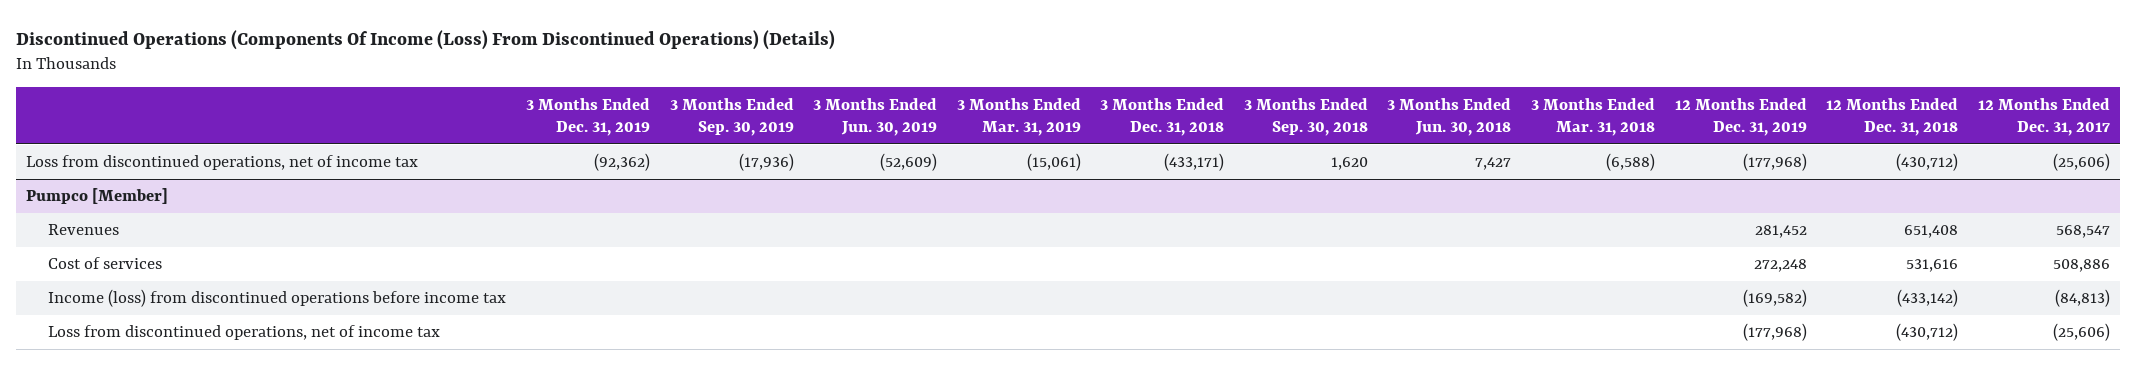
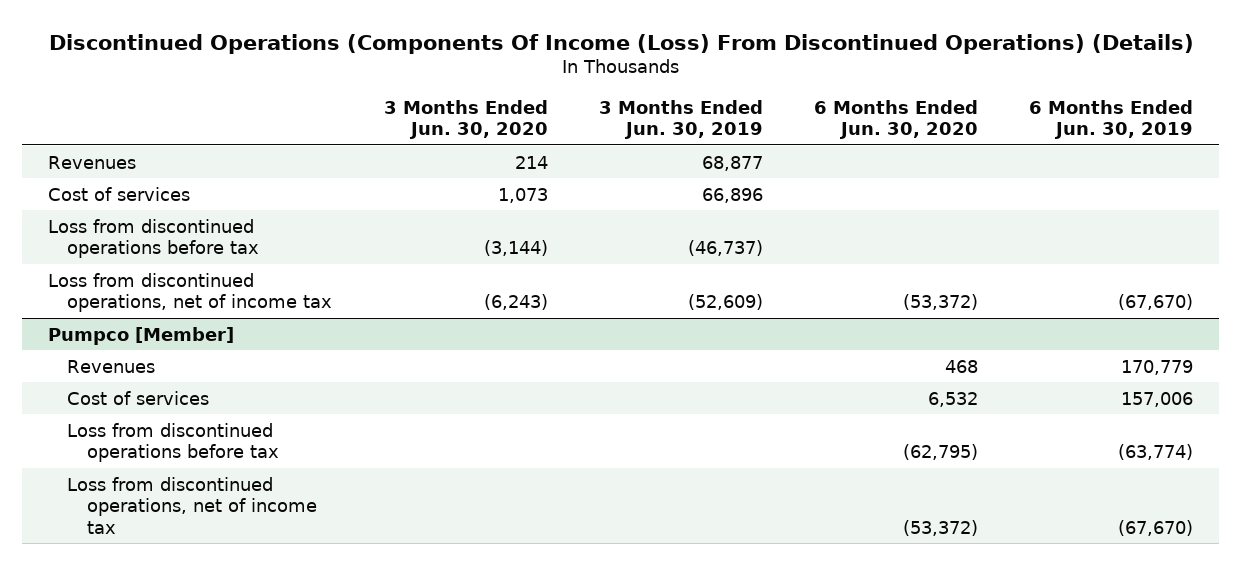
[526,97,651,136] 3 Months Ended Dec. 31, 2019 -> none
[669,97,794,136] 3 Months Ended Sep. 30, 2019 -> none
[956,97,1081,136] 3 Months Ended Mar. 31, 2019 -> none
[1100,97,1225,136] 3 Months Ended Dec. 31, 2018 -> none
[1243,97,1368,136] 3 Months Ended Sep. 30, 2018 -> none
[1387,97,1512,136] 3 Months Ended Jun. 30, 2018 -> none
[1531,97,1656,136] 3 Months Ended Mar. 31, 2018 -> none
[1674,97,1807,136] 12 Months Ended Dec. 31, 2019 -> none
[1826,97,1959,136] 12 Months Ended Dec. 31, 2018 -> none
[1977,97,2110,136] 12 Months Ended Dec. 31, 2017 -> none
none -> [383,99,548,140] 3 Months Ended Jun. 30, 2020
none -> [814,99,979,140] 6 Months Ended Jun. 30, 2020
none -> [1029,99,1194,140] 6 Months Ended Jun. 30, 2019
none -> [47,155,136,169] Revenues
none -> [47,186,190,201] Cost of services
none -> [47,218,260,259] Loss from discontinued operations before tax
[48,289,507,308] Income (loss) from discontinued operations before income tax -> [67,422,280,463] Loss from discontinued operations before tax

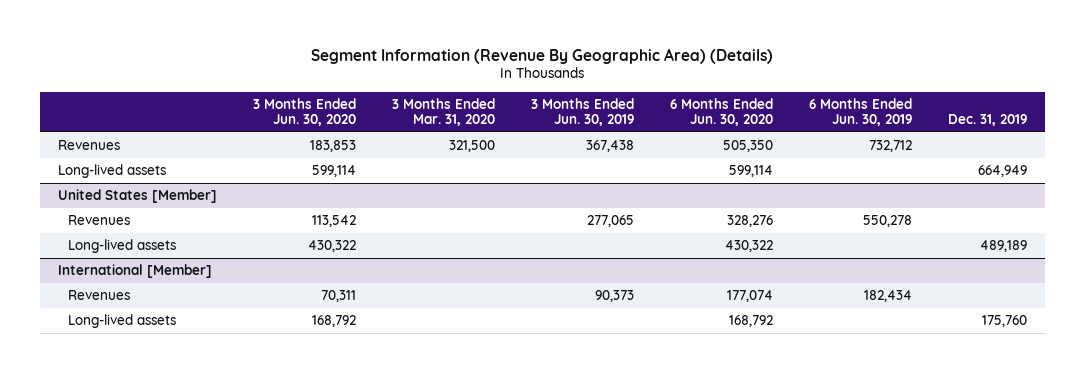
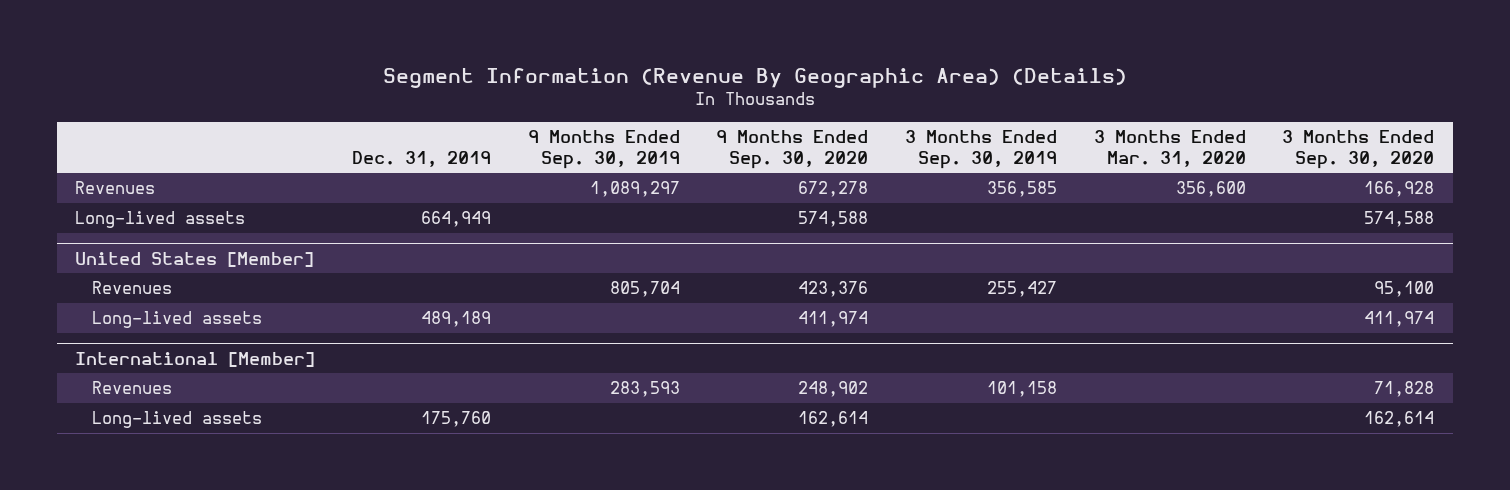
[252,97,356,127] 3 Months Ended Jun. 30, 2020 -> none
[530,97,634,127] 3 Months Ended Jun. 30, 2019 -> none
[669,97,773,127] 6 Months Ended Jun. 30, 2020 -> none
[808,97,912,127] 6 Months Ended Jun. 30, 2019 -> none
none -> [527,130,680,169] 9 Months Ended Sep. 30, 2019
none -> [716,130,869,169] 9 Months Ended Sep. 30, 2020
none -> [905,130,1058,169] 3 Months Ended Sep. 30, 2019
none -> [1282,130,1435,169] 3 Months Ended Sep. 30, 2020
[448,139,495,152] 321,500 -> [1175,181,1246,198] 356,600

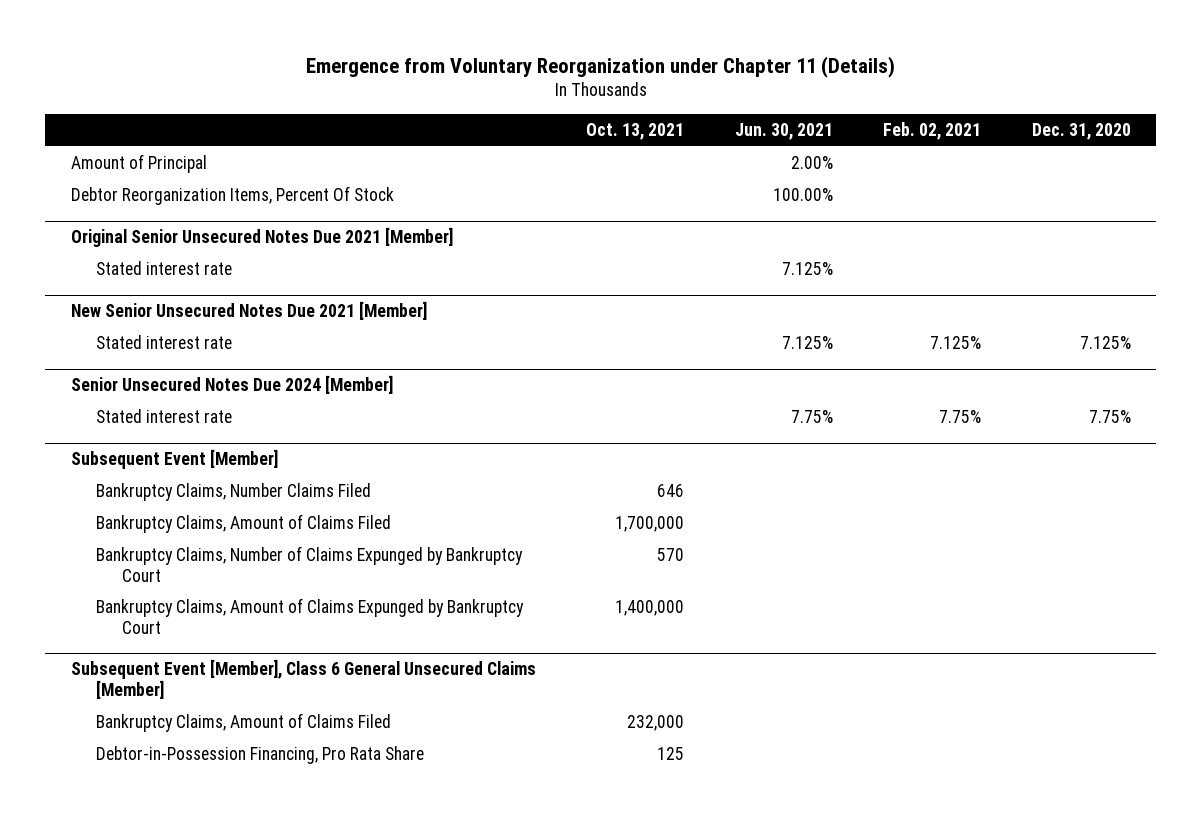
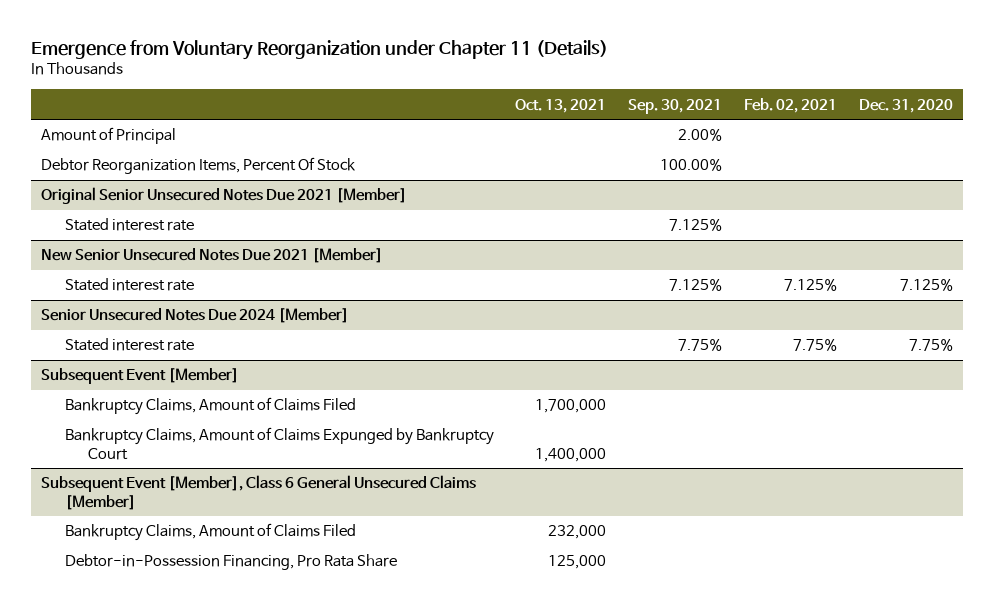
[734,123,833,141] Jun. 30, 2021 -> none
none -> [628,98,723,114] Sep. 30, 2021
[96,483,372,502] Bankruptcy Claims, Number Claims Filed -> none
[96,546,524,582] Bankruptcy Claims, Number of Claims Expunged by Bankruptcy Court -> none
[657,747,685,761] 125 -> [548,555,607,570] 125,000

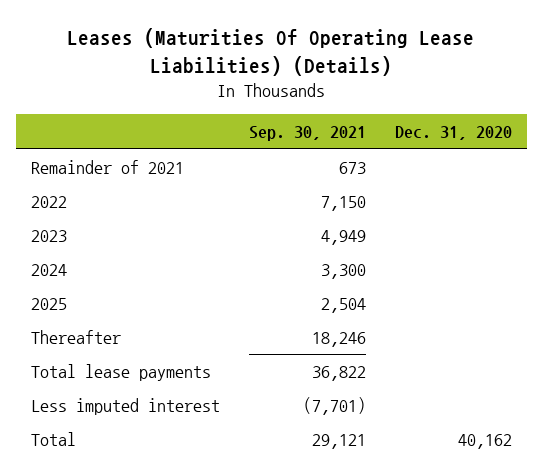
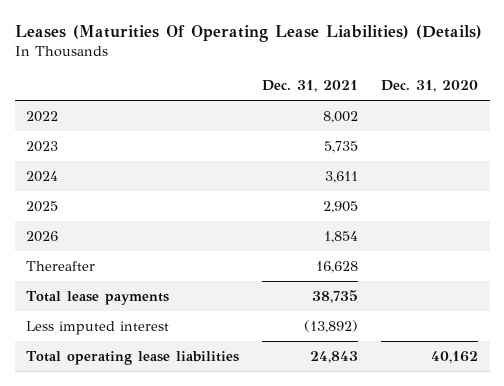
[248,126,366,142] Sep. 30, 2021 -> none
none -> [262,80,359,93] Dec. 31, 2021
[30,159,184,174] Remainder of 2021 -> none
none -> [26,230,59,242] 2026
[30,431,76,446] Total -> [26,350,240,365] Total operating lease liabilities

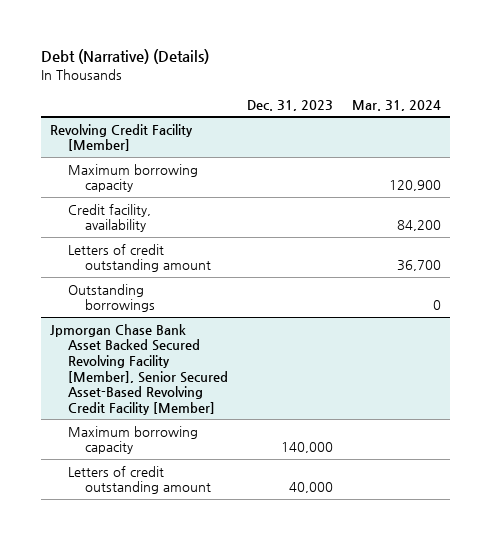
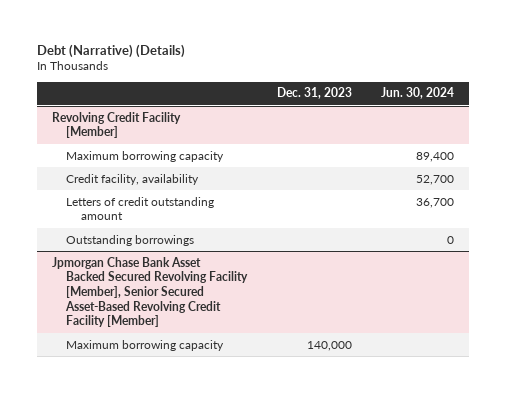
[351,99,441,111] Mar. 31, 2024 -> none
none -> [381,87,455,100] Jun. 30, 2024
[67,465,211,495] Letters of credit outstanding amount -> none

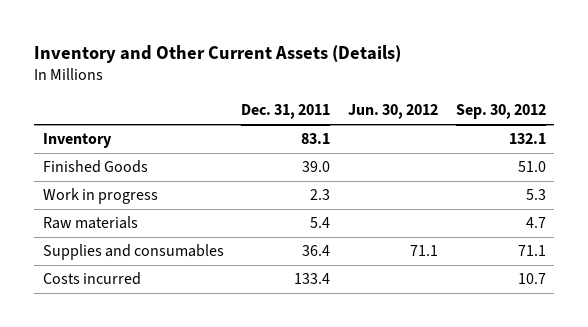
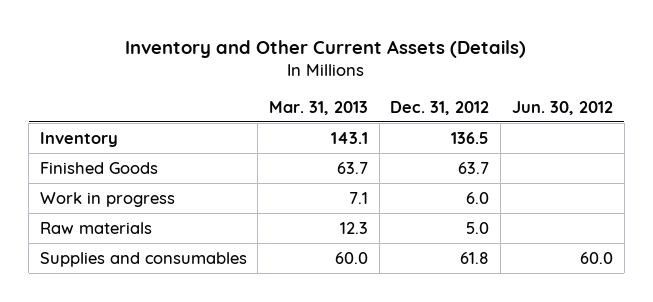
[241,104,331,120] Dec. 31, 2011 -> none
[455,104,546,120] Sep. 30, 2012 -> none
none -> [269,100,369,115] Mar. 31, 2013
none -> [390,100,490,115] Dec. 31, 2012
[42,272,141,286] Costs incurred -> none
[410,245,439,257] 71.1 -> [579,251,613,264] 60.0

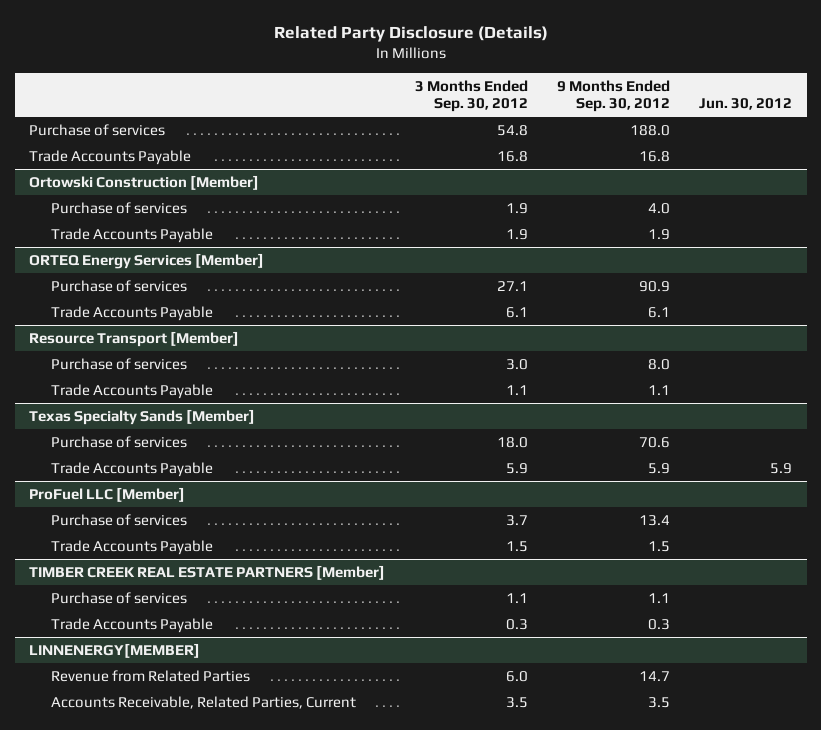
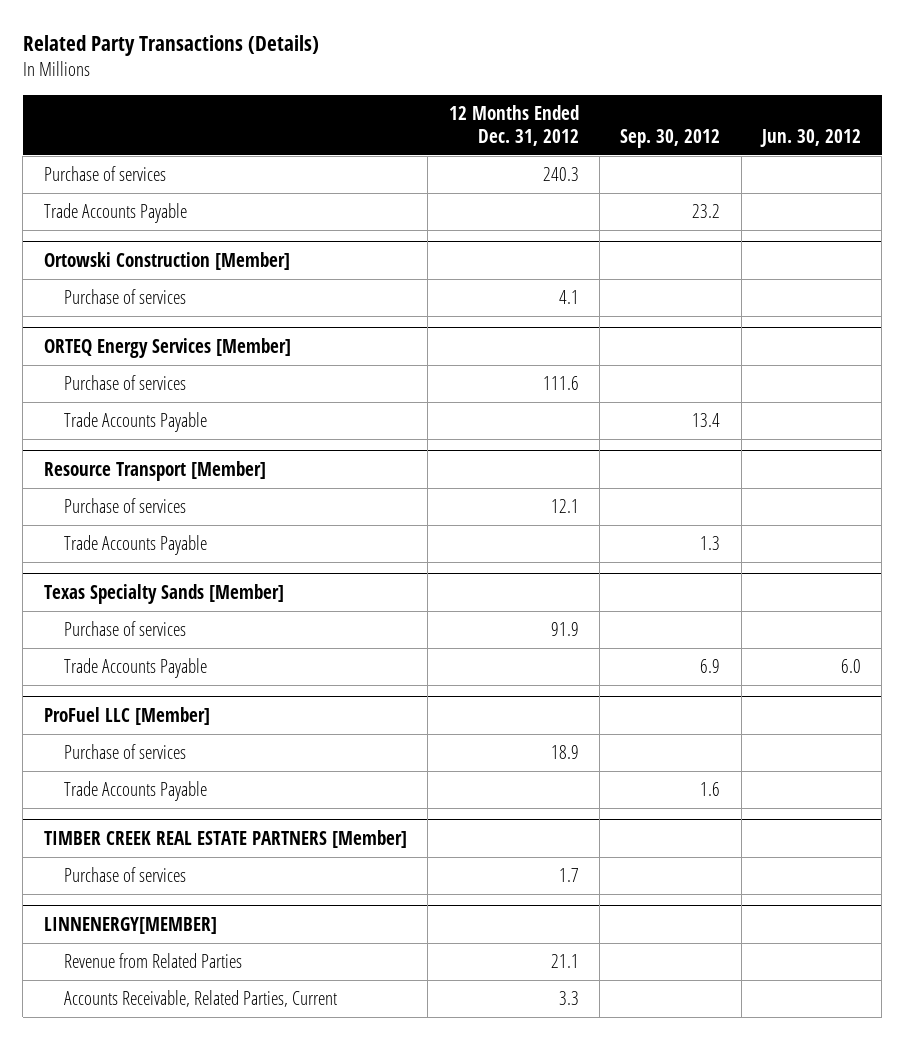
[273,25,548,42] Related Party Disclosure (Details) -> [22,35,319,57] Related Party Transactions (Details)
[414,79,528,113] 3 Months Ended Sep. 30, 2012 -> none
[556,79,670,113] 9 Months Ended Sep. 30, 2012 -> none
none -> [448,104,579,146] 12 Months Ended Dec. 31, 2012
none -> [620,128,721,148] Sep. 30, 2012
[51,227,214,243] Trade Accounts Payable -> none
[770,462,793,474] 5.9 -> [840,659,861,674] 6.0
[51,617,214,633] Trade Accounts Payable -> none

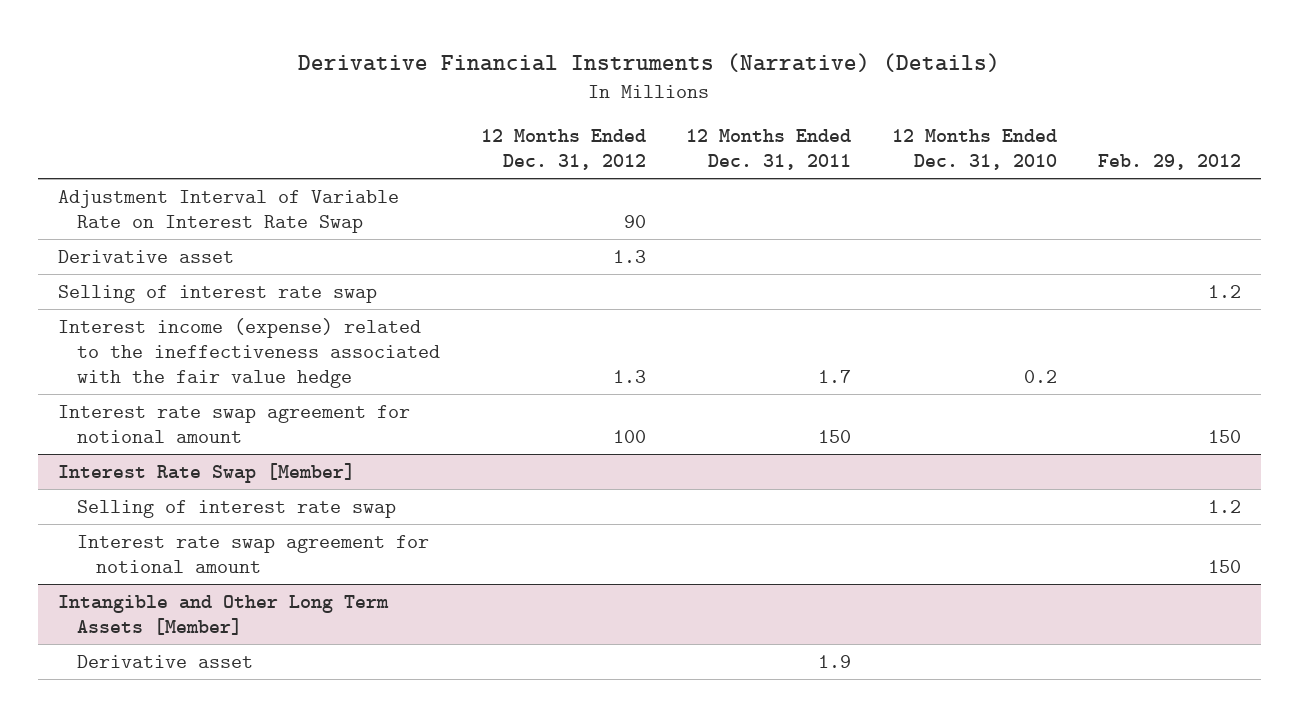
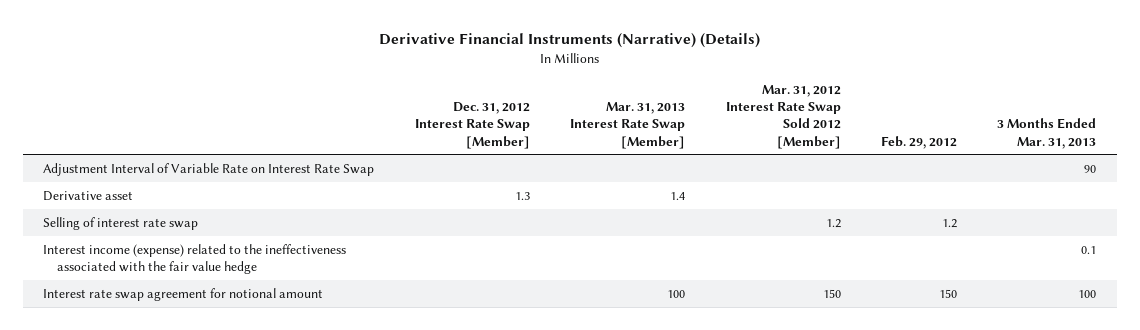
[480,129,646,171] 12 Months Ended Dec. 31, 2012 -> none
[686,129,852,171] 12 Months Ended Dec. 31, 2011 -> none
[892,129,1058,171] 12 Months Ended Dec. 31, 2010 -> none
none -> [414,102,530,149] Dec. 31, 2012 Interest Rate Swap [Member]
none -> [570,102,686,149] Mar. 31, 2013 Interest Rate Swap [Member]
none -> [725,84,841,149] Mar. 31, 2012 Interest Rate Swap Sold 2012 [Member]
none -> [997,118,1097,149] 3 Months Ended Mar. 31, 2013
[57,462,355,483] Interest Rate Swap [Member] -> none
[76,499,396,518] Selling of interest rate swap -> none
[76,534,429,573] Interest rate swap agreement for notional amount -> none
[57,594,389,635] Intangible and Other Long Term Assets [Member] -> none
[76,654,253,668] Derivative asset -> none

